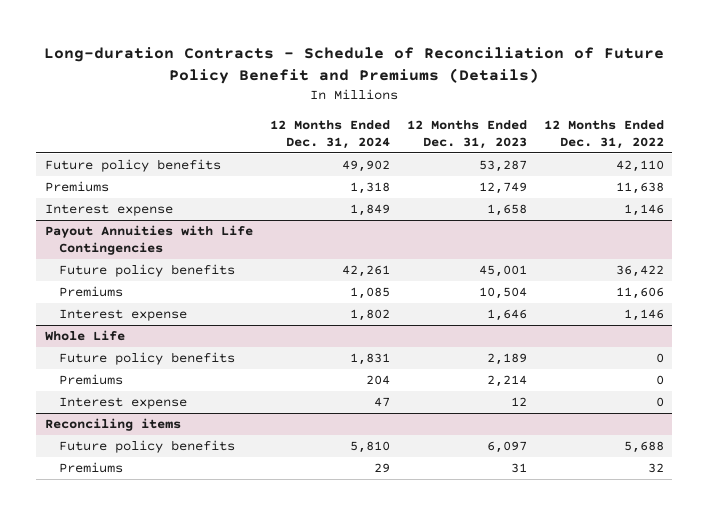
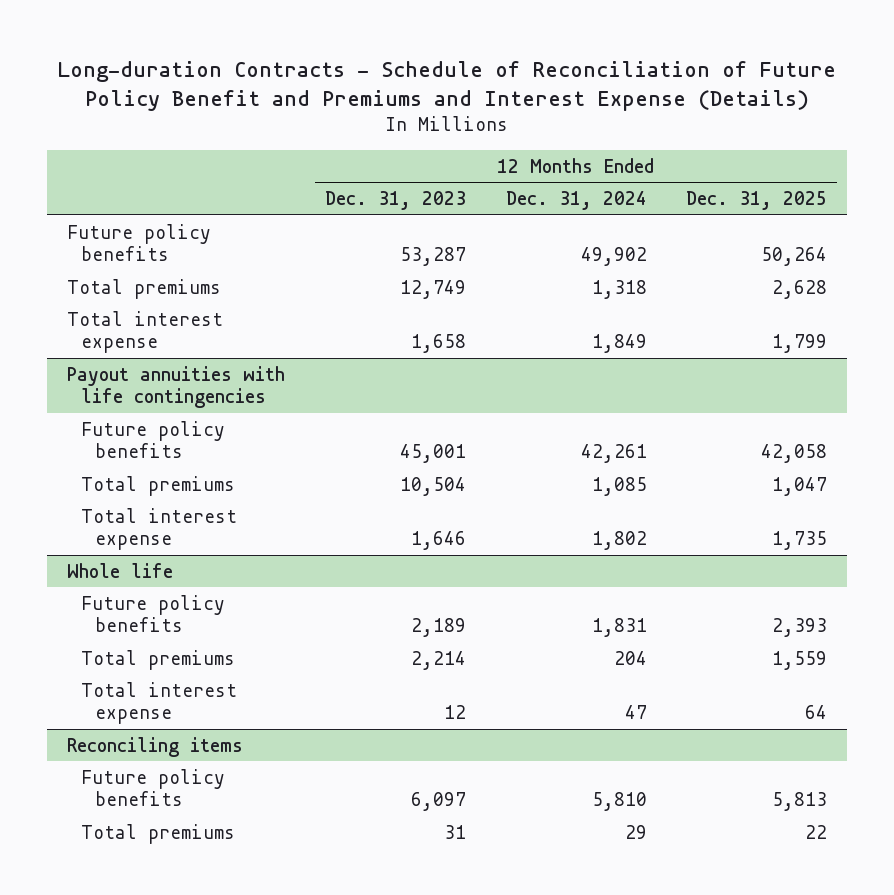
[44,47,665,85] Long-duration Contracts - Schedule of Reconciliation of Future Policy Benefit and Premiums (Details) -> [57,60,837,112] Long-duration Contracts - Schedule of Reconciliation of Future Policy Benefit and Premiums and Interest Expense (Details)
[543,119,664,150] 12 Months Ended Dec. 31, 2022 -> none
none -> [686,190,828,210] Dec. 31, 2025
[44,181,109,193] Premiums -> [67,278,222,299] Total premiums
[44,204,173,217] Interest expense -> [67,310,224,354] Total interest expense
[44,225,253,256] Payout Annuities with Life Contingencies -> [67,365,286,409] Payout annuities with life contingencies
[58,286,123,298] Premiums -> [81,475,236,496] Total premiums
[58,309,187,322] Interest expense -> [81,507,238,551] Total interest expense
[44,330,125,342] Whole Life -> [67,562,174,578] Whole life
[58,374,123,386] Premiums -> [81,649,236,670] Total premiums
[58,397,187,410] Interest expense -> [81,681,238,725] Total interest expense
[58,462,123,474] Premiums -> [81,823,236,844] Total premiums

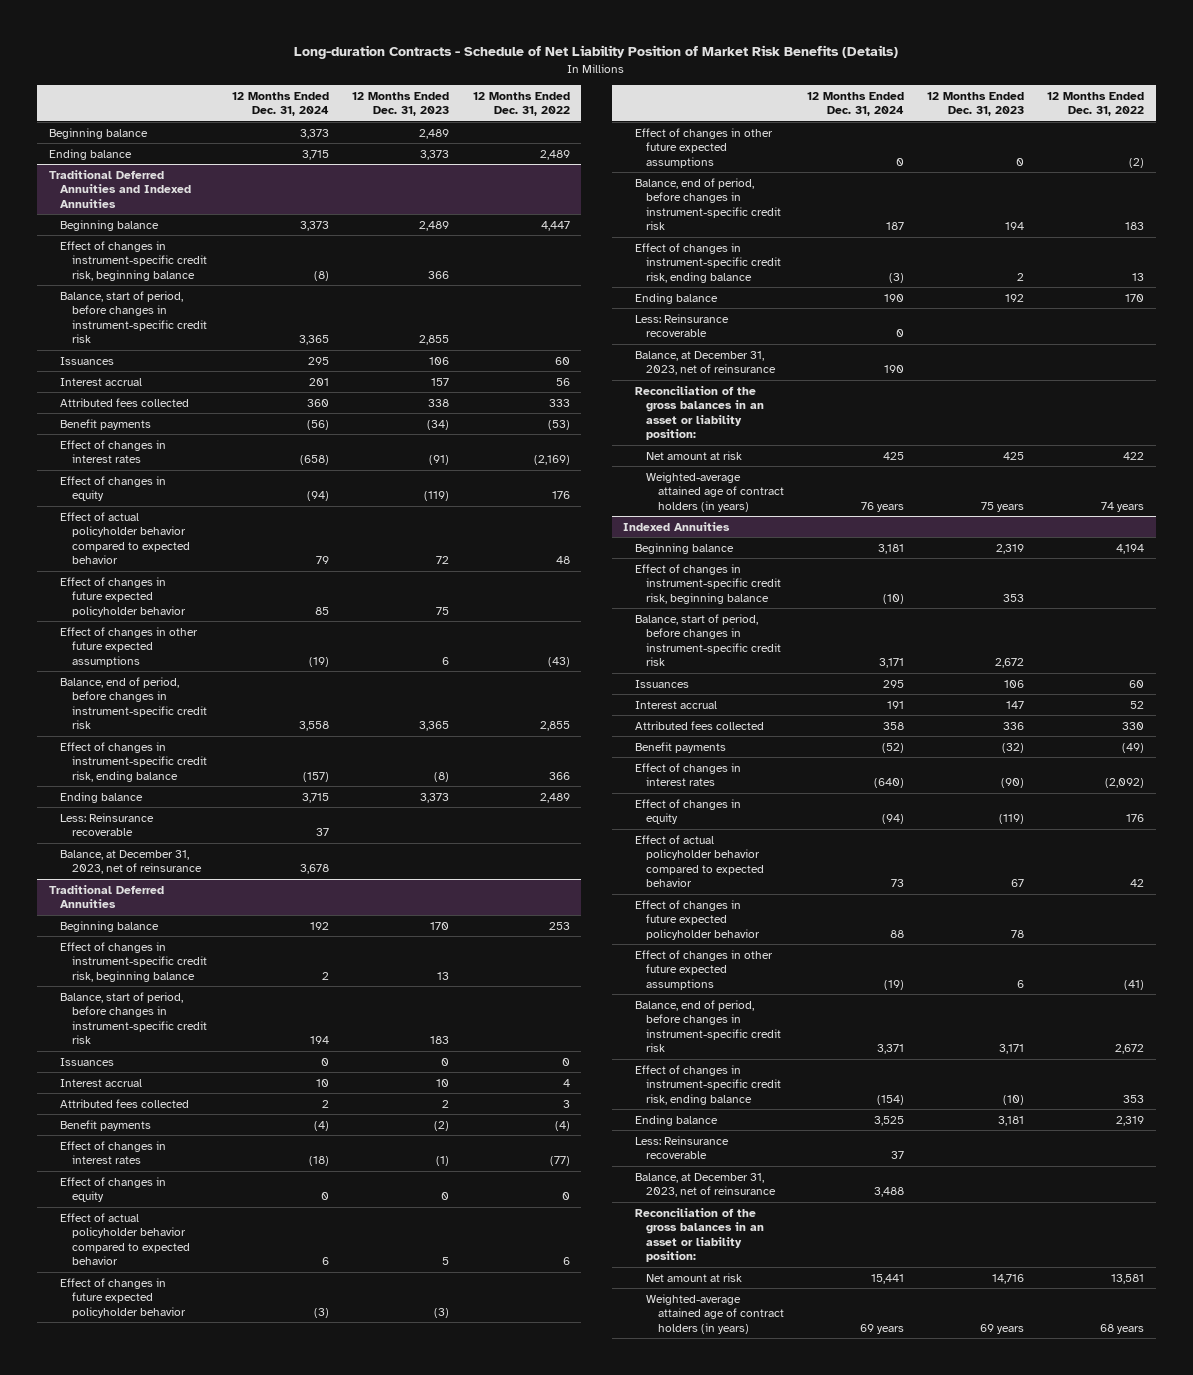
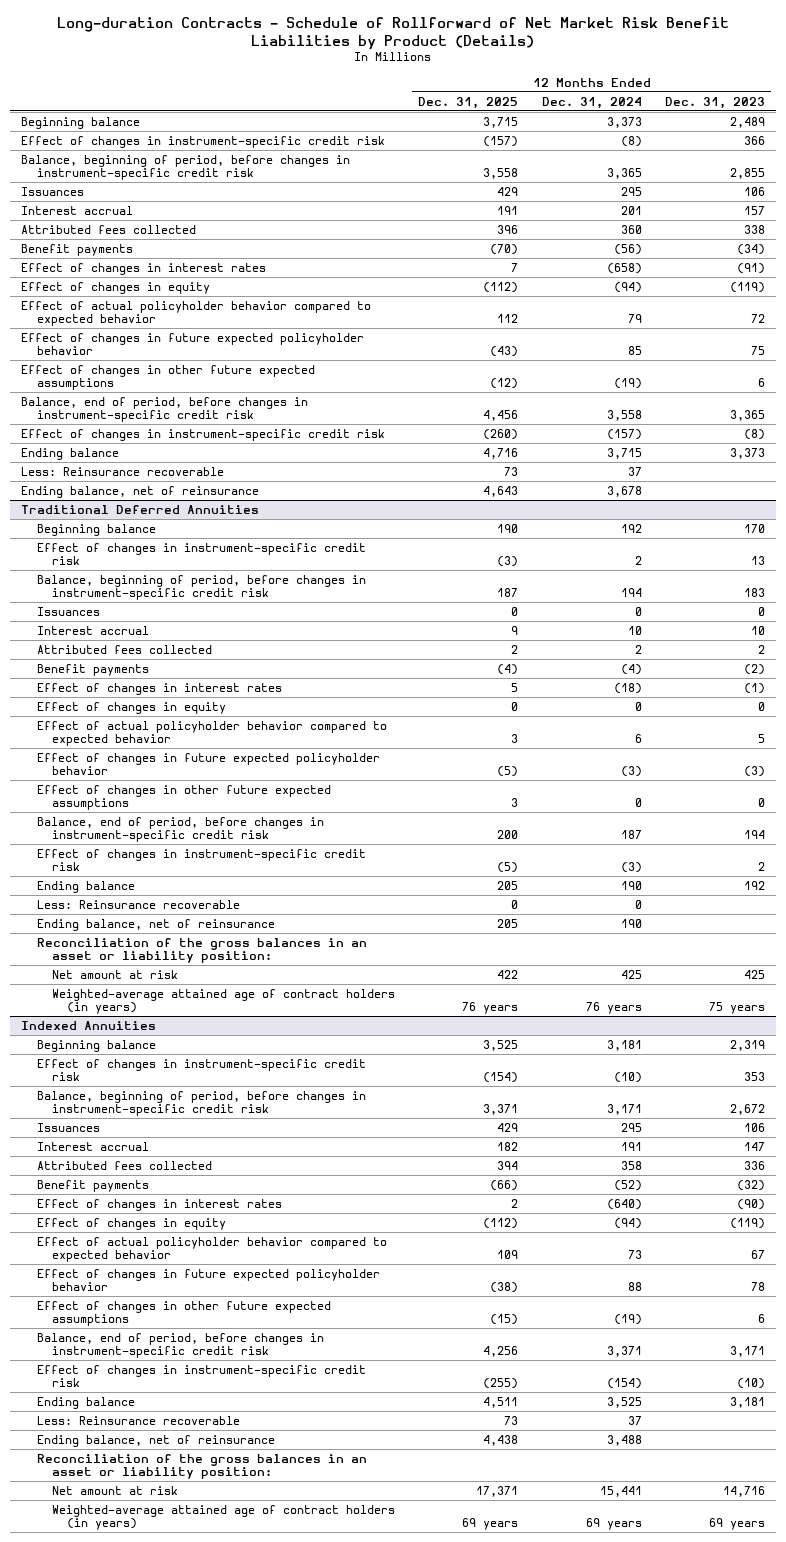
[294,45,899,60] Long-duration Contracts - Schedule of Net Liability Position of Market Risk Benefits (Details) -> [57,16,730,50] Long-duration Contracts - Schedule of Rollforward of Net Market Risk Benefit Liabilities by Product (Details)
[472,91,570,117] 12 Months Ended Dec. 31, 2022 -> none
none -> [418,96,519,109] Dec. 31, 2025
[48,148,132,160] Ending balance -> none
[48,169,192,208] Traditional Deferred Annuities and Indexed Annuities -> none
[60,219,160,231] Beginning balance -> none
[60,240,207,281] Effect of changes in instrument-specific credit risk, beginning balance -> [21,135,386,148] Effect of changes in instrument-specific credit risk
[60,290,207,344] Balance, start of period, before changes in instrument-specific credit risk -> [21,154,351,181] Balance, beginning of period, before changes in instrument-specific credit risk
[60,741,207,782] Effect of changes in instrument-specific credit risk, ending balance -> [21,428,386,441] Effect of changes in instrument-specific credit risk
[60,849,202,875] Balance, at December 31, 2023, net of reinsurance -> [21,485,260,498] Ending balance, net of reinsurance
[60,941,207,982] Effect of changes in instrument-specific credit risk, beginning balance -> [36,542,366,566] Effect of changes in instrument-specific credit risk
[60,991,207,1045] Balance, start of period, before changes in instrument-specific credit risk -> [36,574,366,601] Balance, beginning of period, before changes in instrument-specific credit risk
[634,242,782,283] Effect of changes in instrument-specific credit risk, ending balance -> [36,848,366,872] Effect of changes in instrument-specific credit risk
[634,350,777,376] Balance, at December 31, 2023, net of reinsurance -> [36,918,275,931] Ending balance, net of reinsurance
[634,563,782,604] Effect of changes in instrument-specific credit risk, beginning balance -> [36,1058,366,1082] Effect of changes in instrument-specific credit risk
[634,613,782,667] Balance, start of period, before changes in instrument-specific credit risk -> [36,1090,366,1117] Balance, beginning of period, before changes in instrument-specific credit risk
[634,1064,782,1105] Effect of changes in instrument-specific credit risk, ending balance -> [36,1364,366,1388] Effect of changes in instrument-specific credit risk
[634,1172,777,1198] Balance, at December 31, 2023, net of reinsurance -> [36,1434,275,1447] Ending balance, net of reinsurance

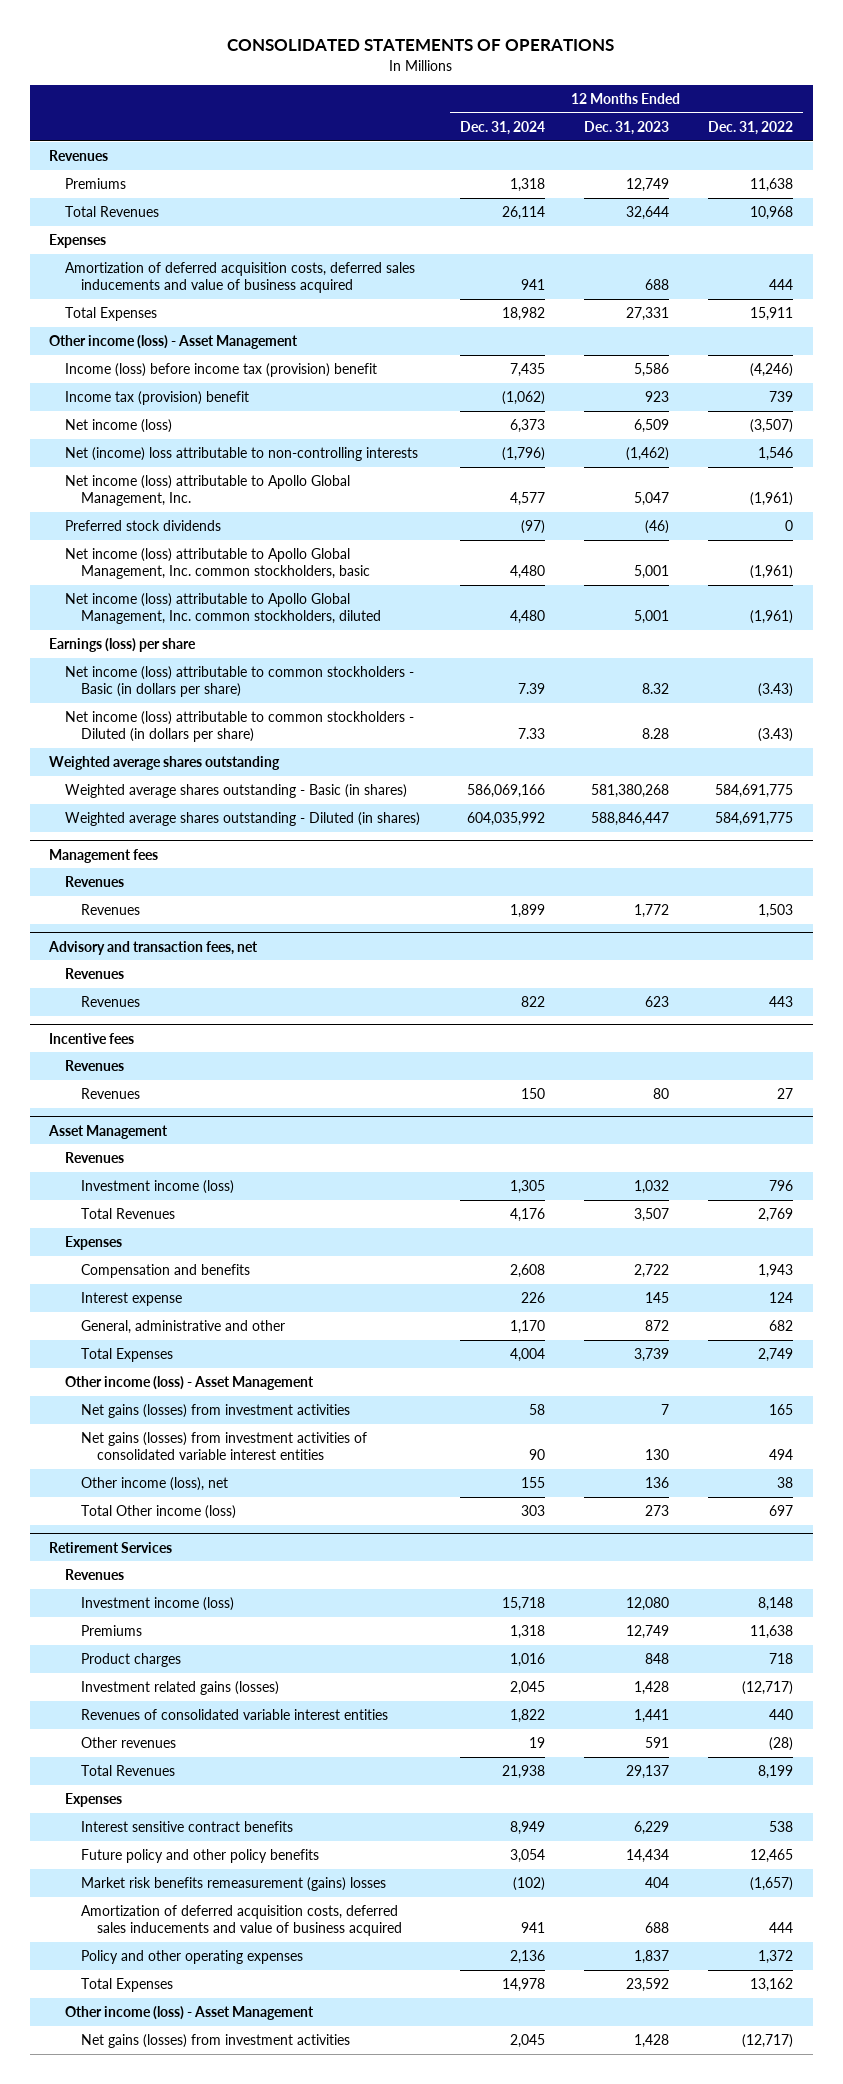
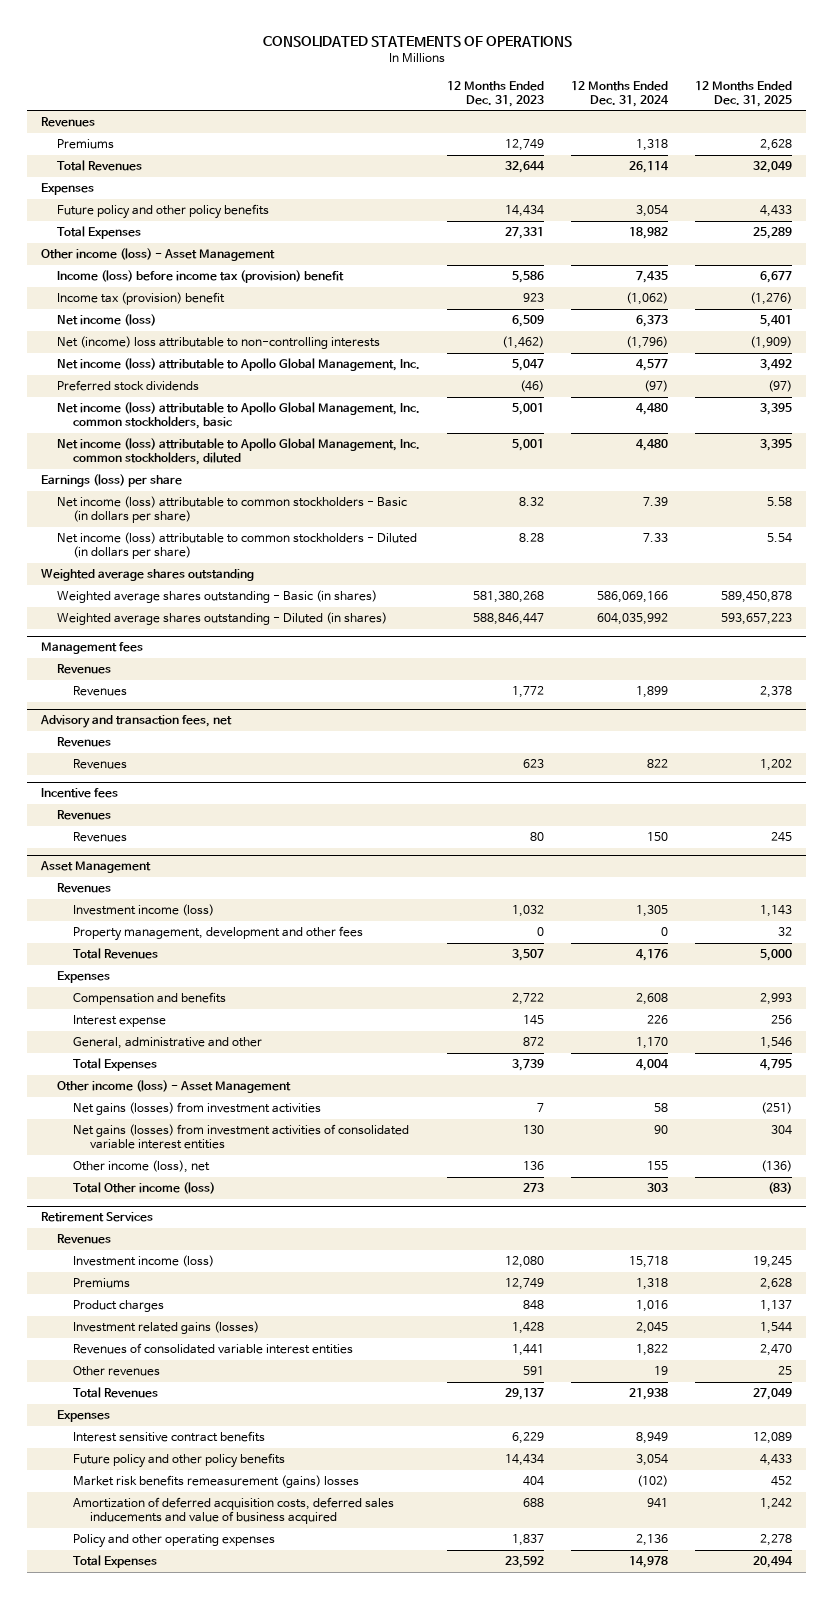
[708,120,794,135] Dec. 31, 2022 -> none
none -> [695,80,793,107] 12 Months Ended Dec. 31, 2025
[65,262,416,293] Amortization of deferred acquisition costs, deferred sales inducements and value of business acquired -> none
none -> [57,204,270,220] Future policy and other policy benefits
none -> [73,926,364,942] Property management, development and other fees
[65,2006,315,2021] Other income (loss) - Asset Management -> none
[80,2034,350,2049] Net gains (losses) from investment activities -> none

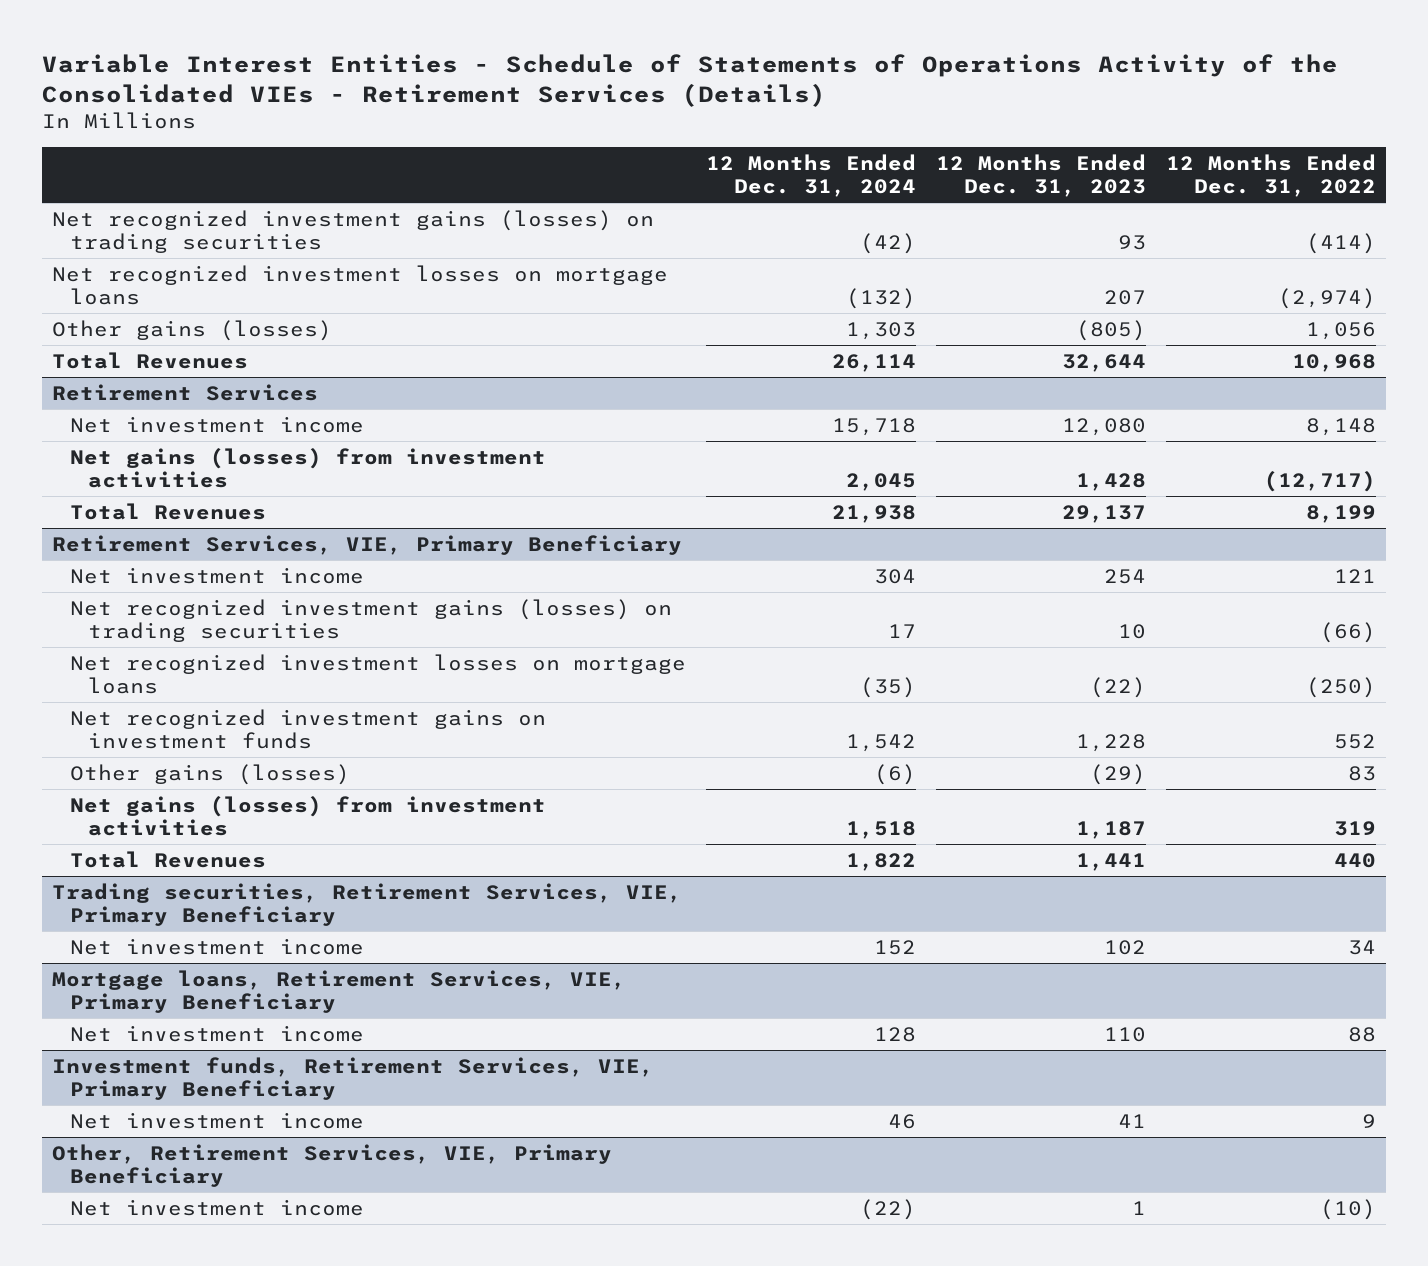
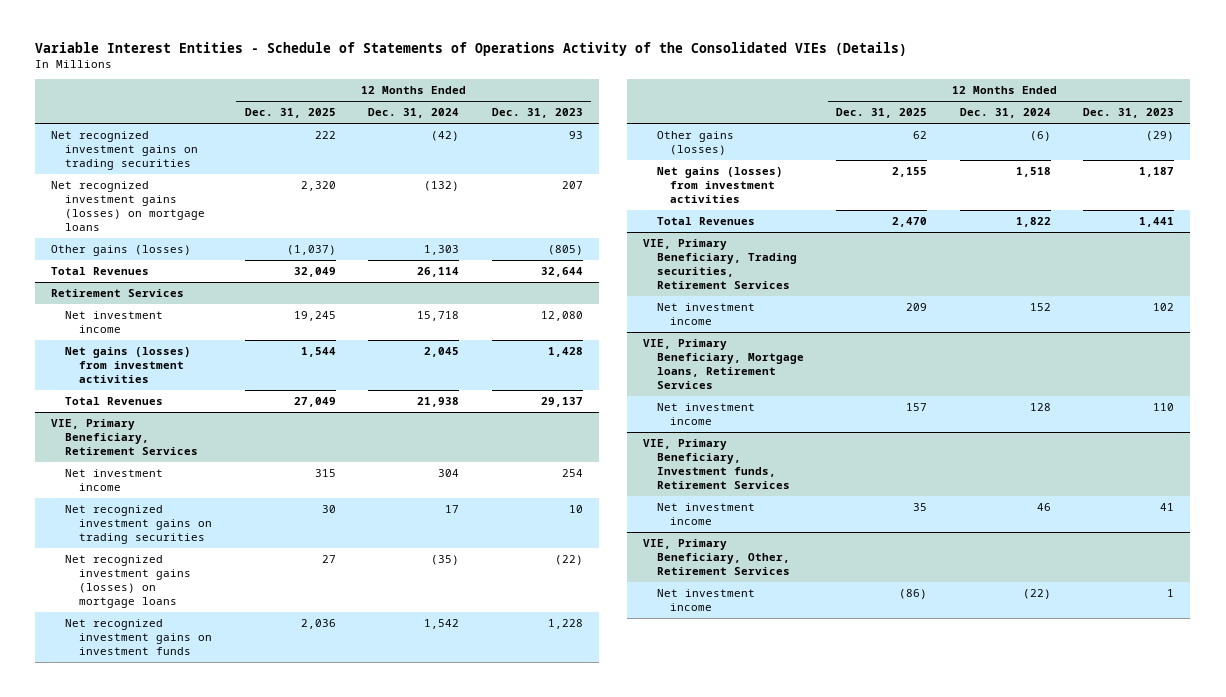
[41,53,1338,107] Variable Interest Entities - Schedule of Statements of Operations Activity of the Consolidated VIEs - Retirement Services (Details) -> [35,41,908,56] Variable Interest Entities - Schedule of Statements of Operations Activity of the Consolidated VIEs (Details)
[1166,153,1377,197] 12 Months Ended Dec. 31, 2022 -> none
none -> [244,108,336,119] Dec. 31, 2025
[51,209,654,253] Net recognized investment gains (losses) on trading securities -> [51,131,199,171] Net recognized investment gains on trading securities
[51,264,668,305] Net recognized investment losses on mortgage loans -> [51,181,206,232] Net recognized investment gains (losses) on mortgage loans
[51,534,682,555] Retirement Services, VIE, Primary Beneficiary -> [51,419,199,456] VIE, Primary Beneficiary, Retirement Services
[70,598,673,642] Net recognized investment gains (losses) on trading securities -> [65,505,212,545] Net recognized investment gains on trading securities
[70,653,687,694] Net recognized investment losses on mortgage loans -> [65,555,191,609] Net recognized investment gains (losses) on mortgage loans
[51,882,682,926] Trading securities, Retirement Services, VIE, Primary Beneficiary -> [642,239,797,290] VIE, Primary Beneficiary, Trading securities, Retirement Services
[51,969,626,1013] Mortgage loans, Retirement Services, VIE, Primary Beneficiary -> [642,339,804,390] VIE, Primary Beneficiary, Mortgage loans, Retirement Services
[51,1056,654,1100] Investment funds, Retirement Services, VIE, Primary Beneficiary -> [642,439,790,490] VIE, Primary Beneficiary, Investment funds, Retirement Services
[51,1143,612,1187] Other, Retirement Services, VIE, Primary Beneficiary -> [642,539,790,576] VIE, Primary Beneficiary, Other, Retirement Services

